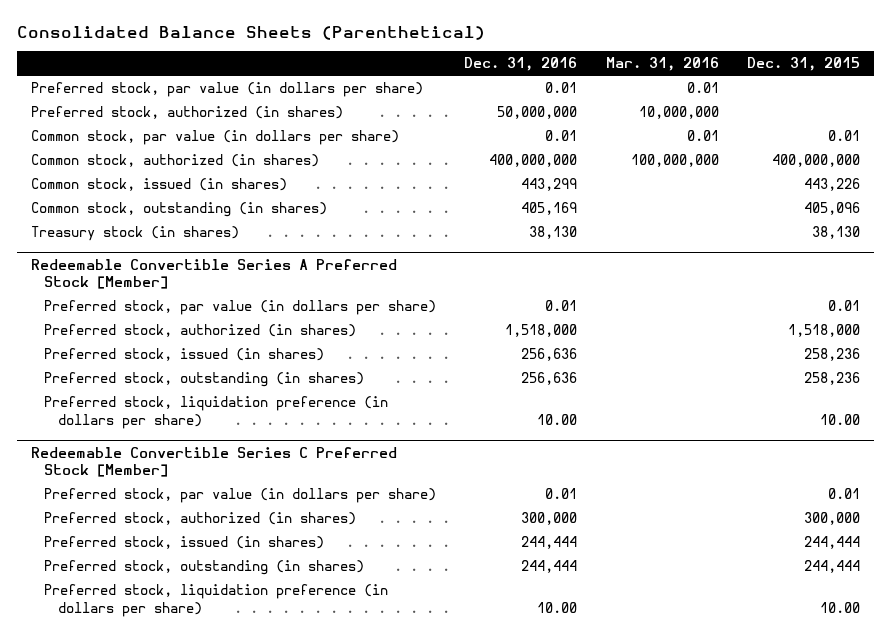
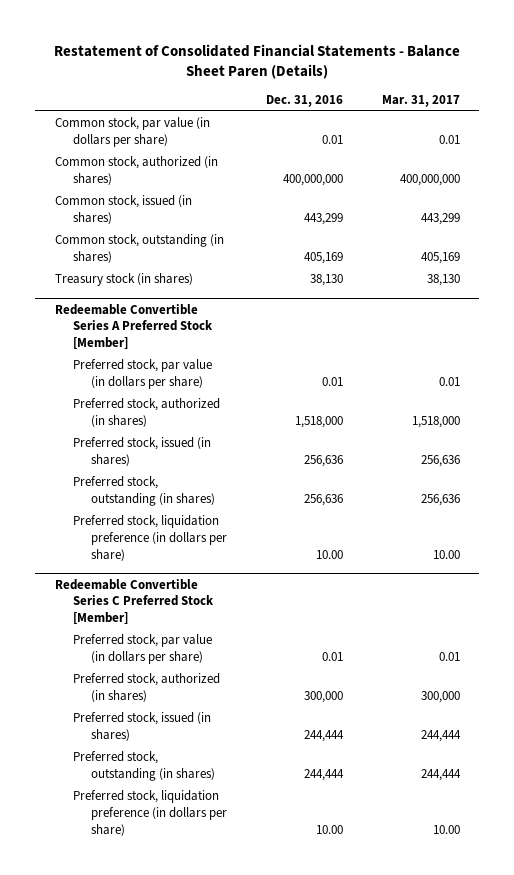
[16,25,485,40] Consolidated Balance Sheets (Parenthetical) -> [54,43,461,79] Restatement of Consolidated Financial Statements - Balance Sheet Paren (Details)
[605,57,719,72] Mar. 31, 2016 -> none
[746,57,860,72] Dec. 31, 2015 -> none
none -> [381,95,460,108] Mar. 31, 2017
[30,82,423,98] Preferred stock, par value (in dollars per share) -> none
[30,106,343,120] Preferred stock, authorized (in shares) -> none

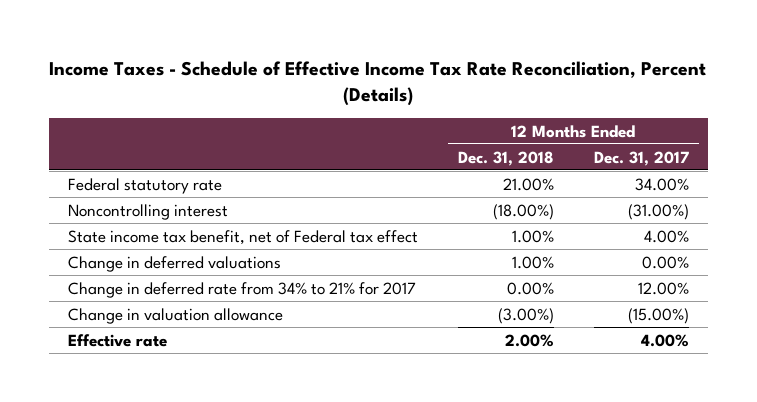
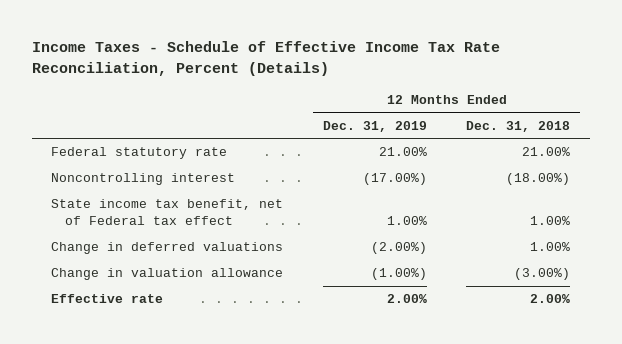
[593,150,689,166] Dec. 31, 2017 -> none
none -> [322,120,427,132] Dec. 31, 2019
[68,281,417,298] Change in deferred rate from 34% to 21% for 2017 -> none

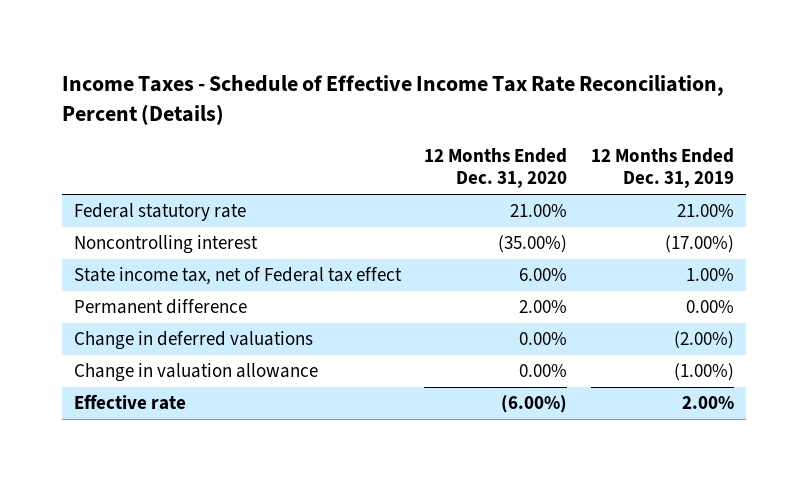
[466,120,571,132] Dec. 31, 2018 -> none
none -> [424,148,568,189] 12 Months Ended Dec. 31, 2020
[51,199,284,226] State income tax benefit, net of Federal tax effect -> [73,267,402,286] State income tax, net of Federal tax effect
none -> [73,299,247,315] Permanent difference

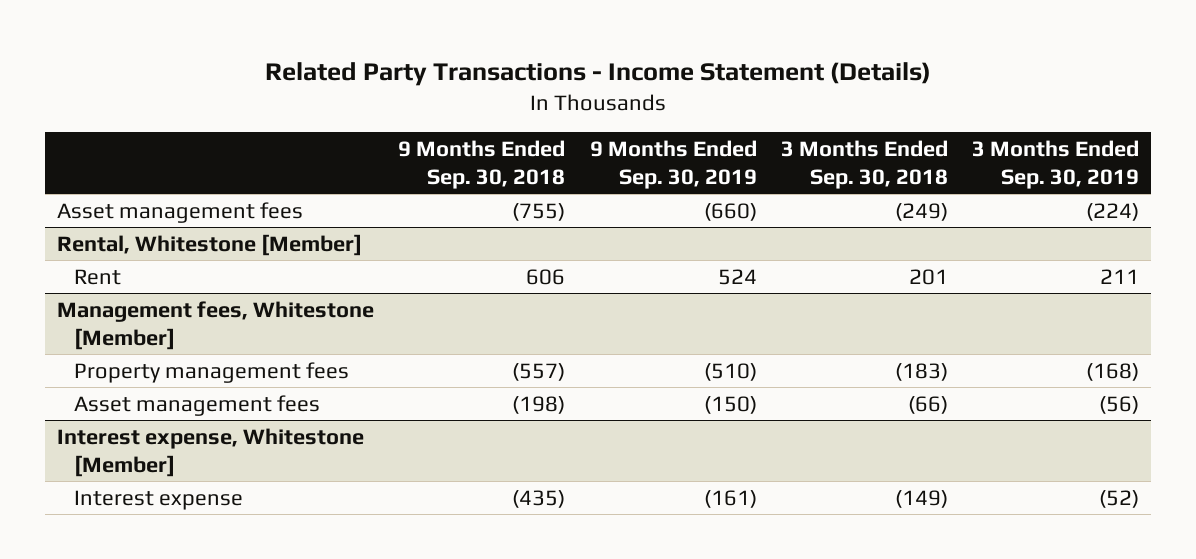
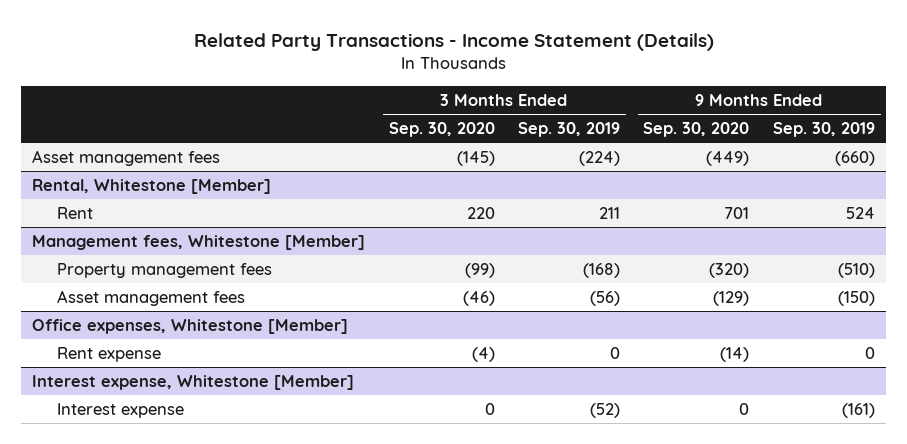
[398,139,566,189] 9 Months Ended Sep. 30, 2018 -> none
[780,139,948,189] 3 Months Ended Sep. 30, 2018 -> none
none -> [388,122,495,138] Sep. 30, 2020
none -> [643,122,750,138] Sep. 30, 2020
none -> [32,319,349,335] Office expenses, Whitestone [Member]
none -> [57,347,162,363] Rent expense

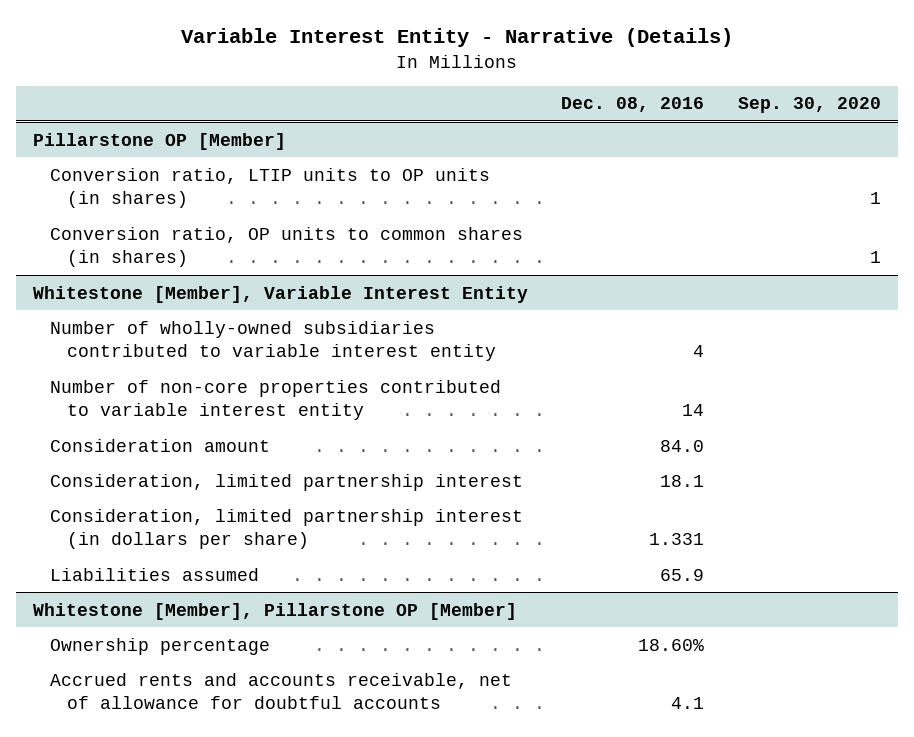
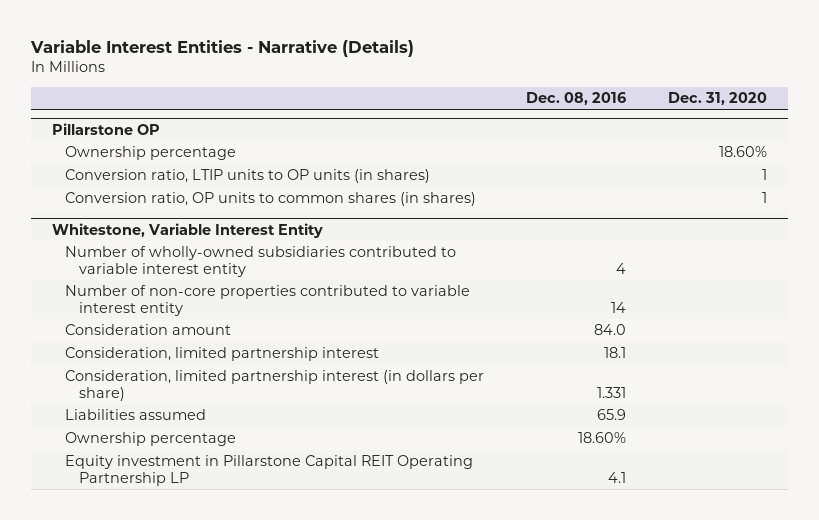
[180,28,733,48] Variable Interest Entity - Narrative (Details) -> [29,39,414,57] Variable Interest Entities - Narrative (Details)
[738,97,882,114] Sep. 30, 2020 -> none
none -> [668,91,768,105] Dec. 31, 2020
[32,132,286,150] Pillarstone OP [Member] -> [51,122,160,135] Pillarstone OP
none -> [65,146,237,161] Ownership percentage
[32,285,528,303] Whitestone [Member], Variable Interest Entity -> [51,222,323,238] Whitestone, Variable Interest Entity
[32,602,517,620] Whitestone [Member], Pillarstone OP [Member] -> none
[49,672,512,709] Accrued rents and accounts receivable, net of allowance for doubtful accounts -> [65,455,474,486] Equity investment in Pillarstone Capital REIT Operating Partnership LP

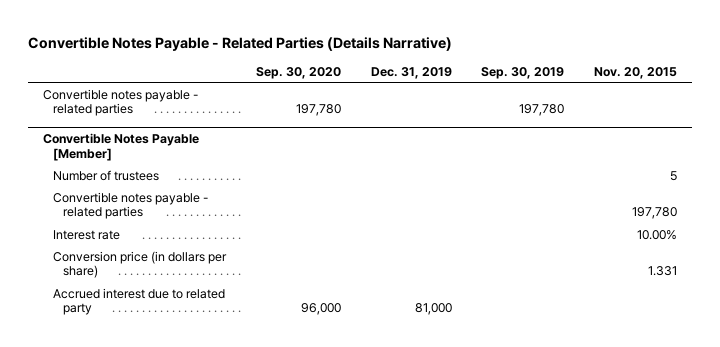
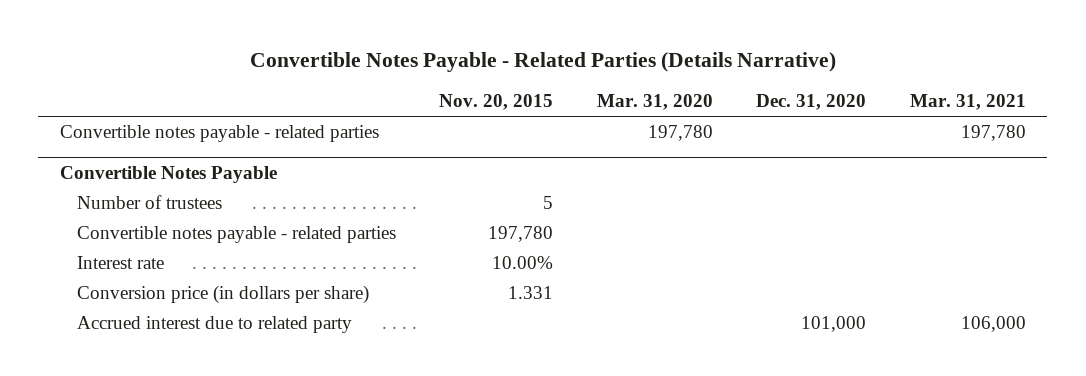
[255,66,341,79] Sep. 30, 2020 -> none
[370,66,452,79] Dec. 31, 2019 -> none
[481,66,565,79] Sep. 30, 2019 -> none
none -> [596,94,713,111] Mar. 31, 2020
none -> [756,94,867,111] Dec. 31, 2020
none -> [909,94,1026,111] Mar. 31, 2021
[42,132,199,161] Convertible Notes Payable [Member] -> [59,165,277,183] Convertible Notes Payable

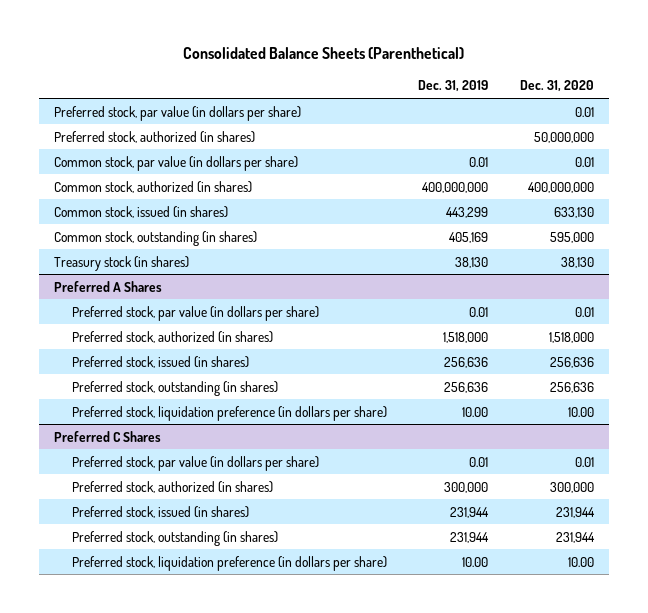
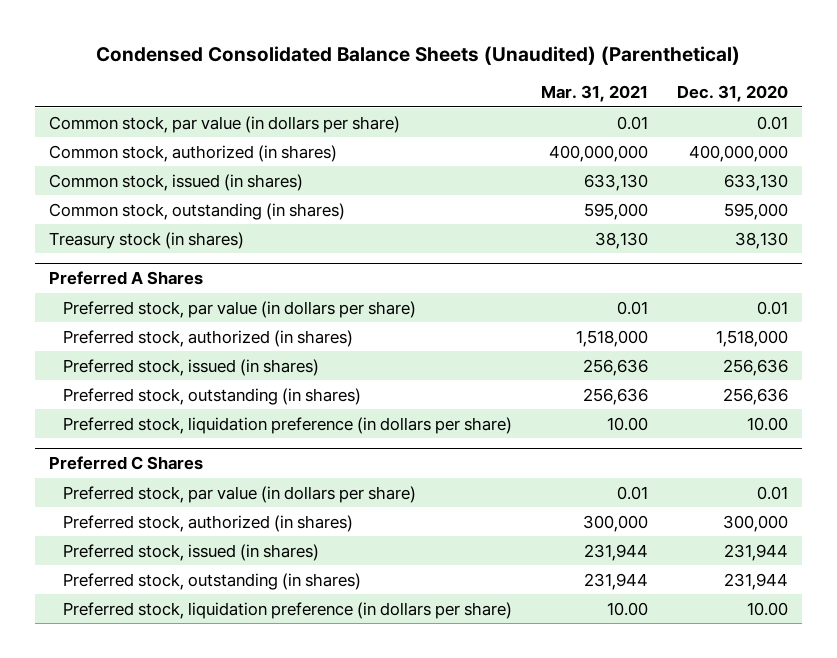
[183,47,465,60] Consolidated Balance Sheets (Parenthetical) -> [96,45,741,65] Condensed Consolidated Balance Sheets (Unaudited) (Parenthetical)
[418,80,489,93] Dec. 31, 2019 -> none
none -> [540,85,648,103] Mar. 31, 2021
[54,105,302,121] Preferred stock, par value (in dollars per share) -> none
[54,130,256,143] Preferred stock, authorized (in shares) -> none

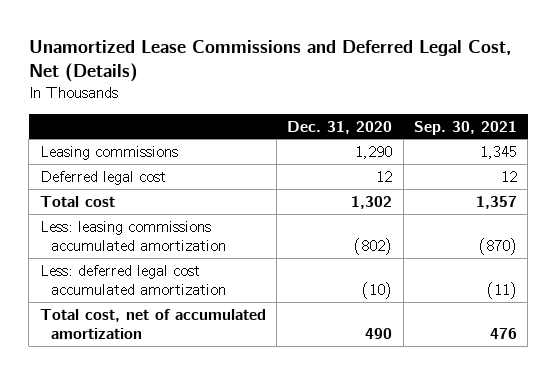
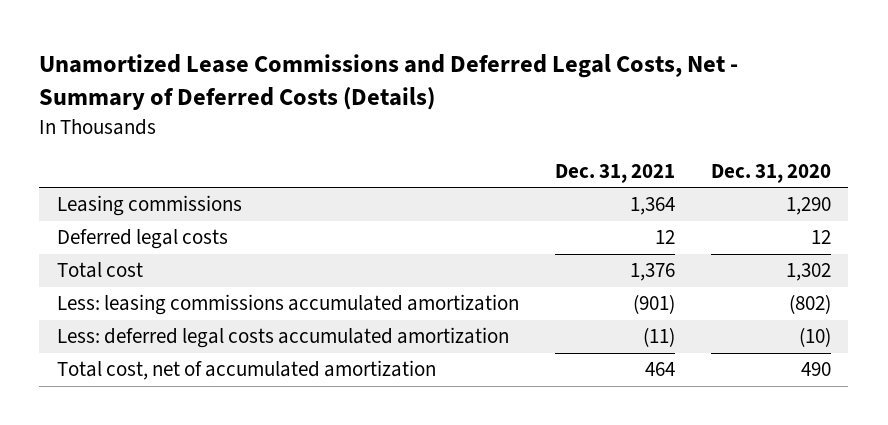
[28,40,512,83] Unamortized Lease Commissions and Deferred Legal Cost, Net (Details) -> [39,54,739,110] Unamortized Lease Commissions and Deferred Legal Costs, Net - Summary of Deferred Costs (Details)
[414,120,518,135] Sep. 30, 2021 -> none
none -> [554,164,675,184] Dec. 31, 2021
[39,170,166,185] Deferred legal cost -> [57,229,229,250] Deferred legal costs
[39,264,227,296] Less: deferred legal cost accumulated amortization -> [57,327,510,349] Less: deferred legal costs accumulated amortization

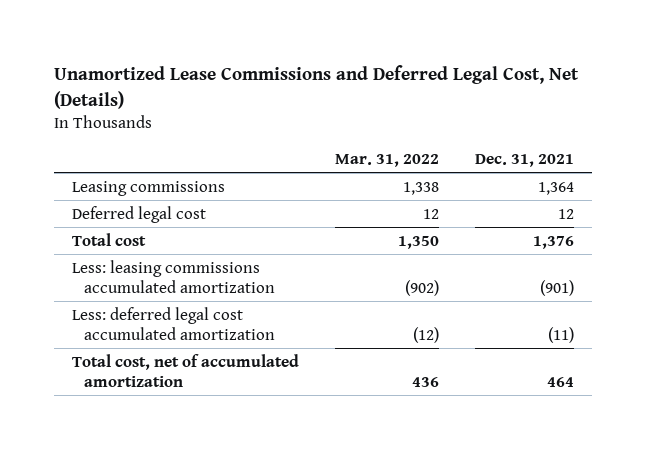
[39,54,739,110] Unamortized Lease Commissions and Deferred Legal Costs, Net - Summary of Deferred Costs (Details) -> [54,65,580,109] Unamortized Lease Commissions and Deferred Legal Cost, Net (Details)
[710,164,831,184] Dec. 31, 2020 -> none
none -> [335,153,440,167] Mar. 31, 2022
[57,229,229,250] Deferred legal costs -> [72,205,207,223] Deferred legal cost
[57,327,510,349] Less: deferred legal costs accumulated amortization -> [72,306,276,341] Less: deferred legal cost accumulated amortization

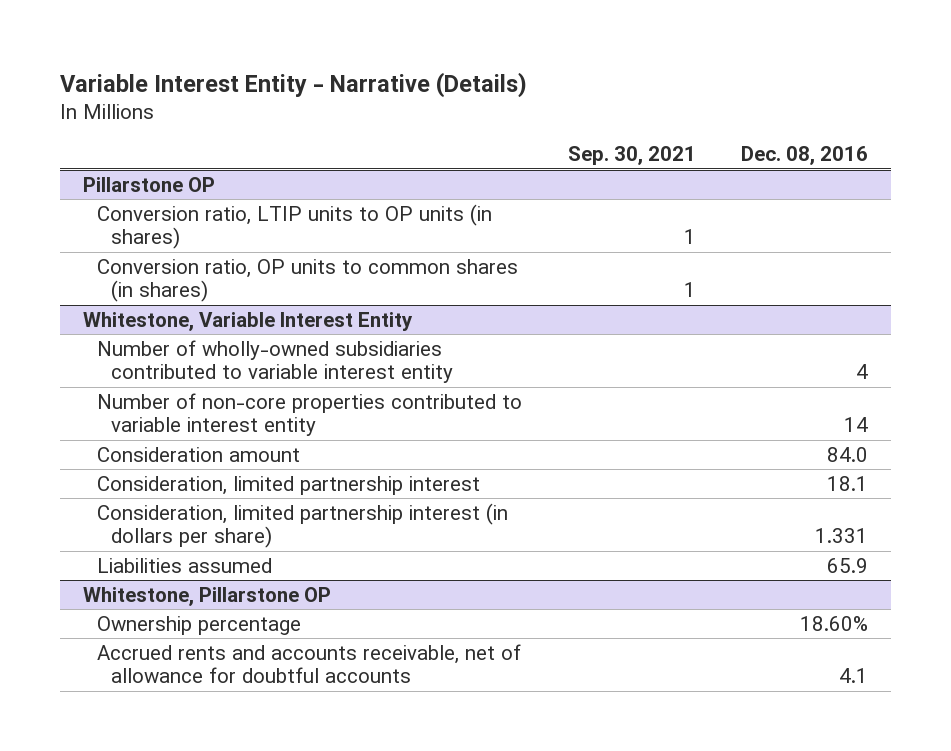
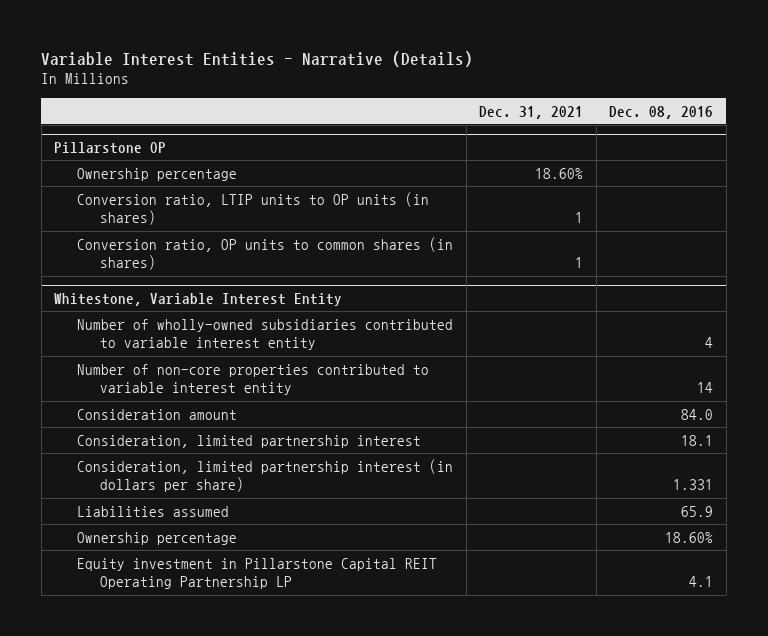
[60,71,528,98] Variable Interest Entity - Narrative (Details) -> [41,50,474,67] Variable Interest Entities - Narrative (Details)
[567,146,696,166] Sep. 30, 2021 -> none
none -> [479,105,584,119] Dec. 31, 2021
none -> [77,167,238,181] Ownership percentage
[82,586,331,606] Whitestone, Pillarstone OP -> none
[97,643,522,684] Accrued rents and accounts receivable, net of allowance for doubtful accounts -> [77,557,438,590] Equity investment in Pillarstone Capital REIT Operating Partnership LP

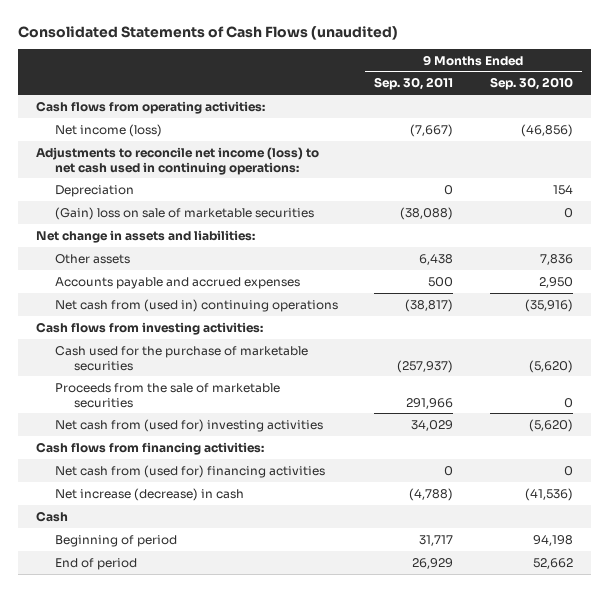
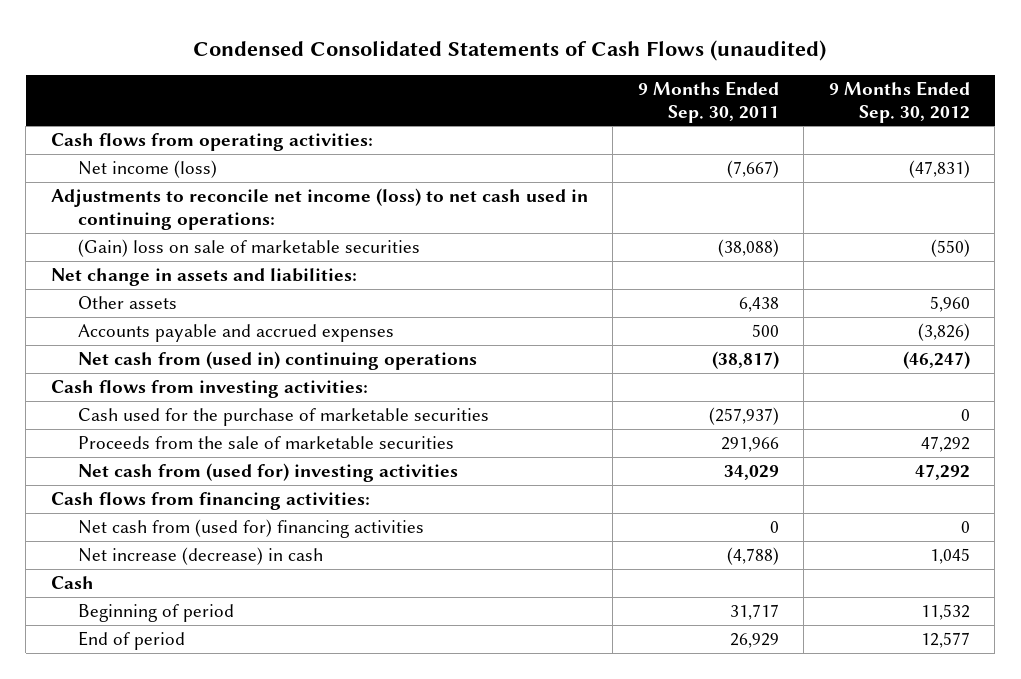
[17,25,398,40] Consolidated Statements of Cash Flows (unaudited) -> [193,39,827,61] Condensed Consolidated Statements of Cash Flows (unaudited)
[489,77,573,91] Sep. 30, 2010 -> none
none -> [828,80,970,123] 9 Months Ended Sep. 30, 2012
[54,184,134,197] Depreciation -> none

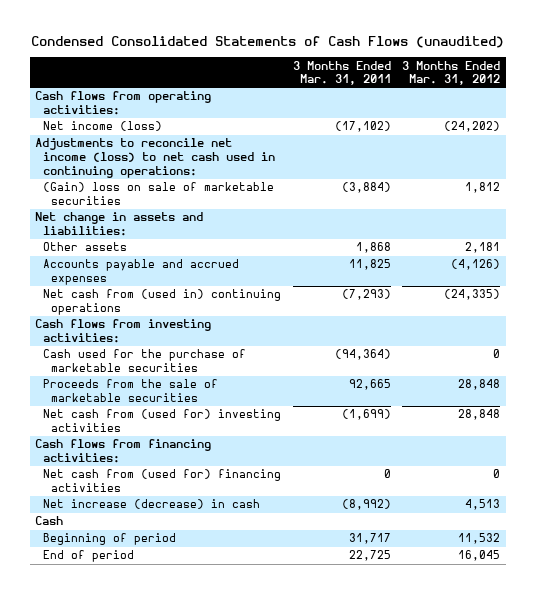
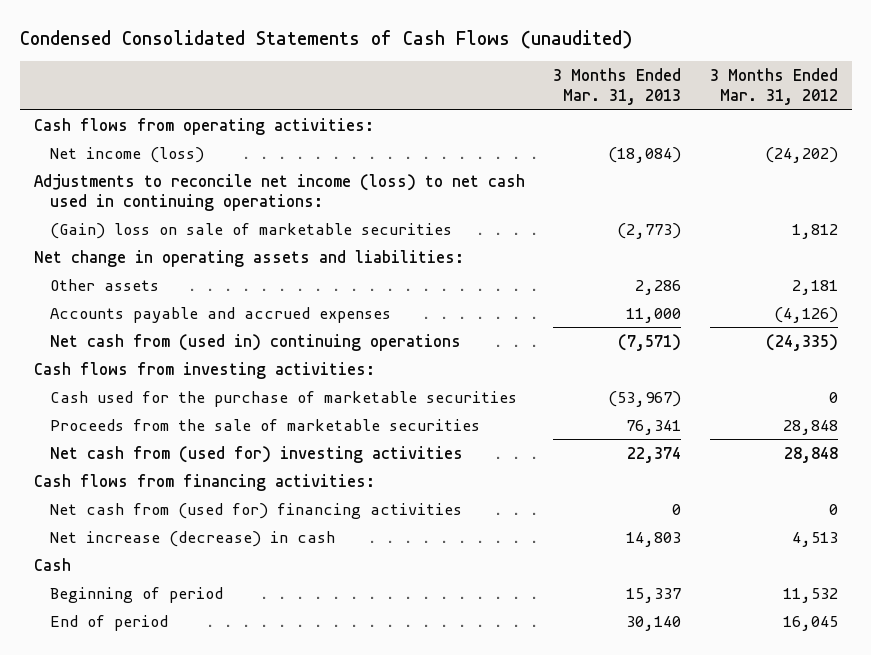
[292,60,391,86] 3 Months Ended Mar. 31, 2011 -> none
none -> [553,67,682,106] 3 Months Ended Mar. 31, 2013
[35,212,204,236] Net change in assets and liabilities: -> [33,249,464,267] Net change in operating assets and liabilities:

